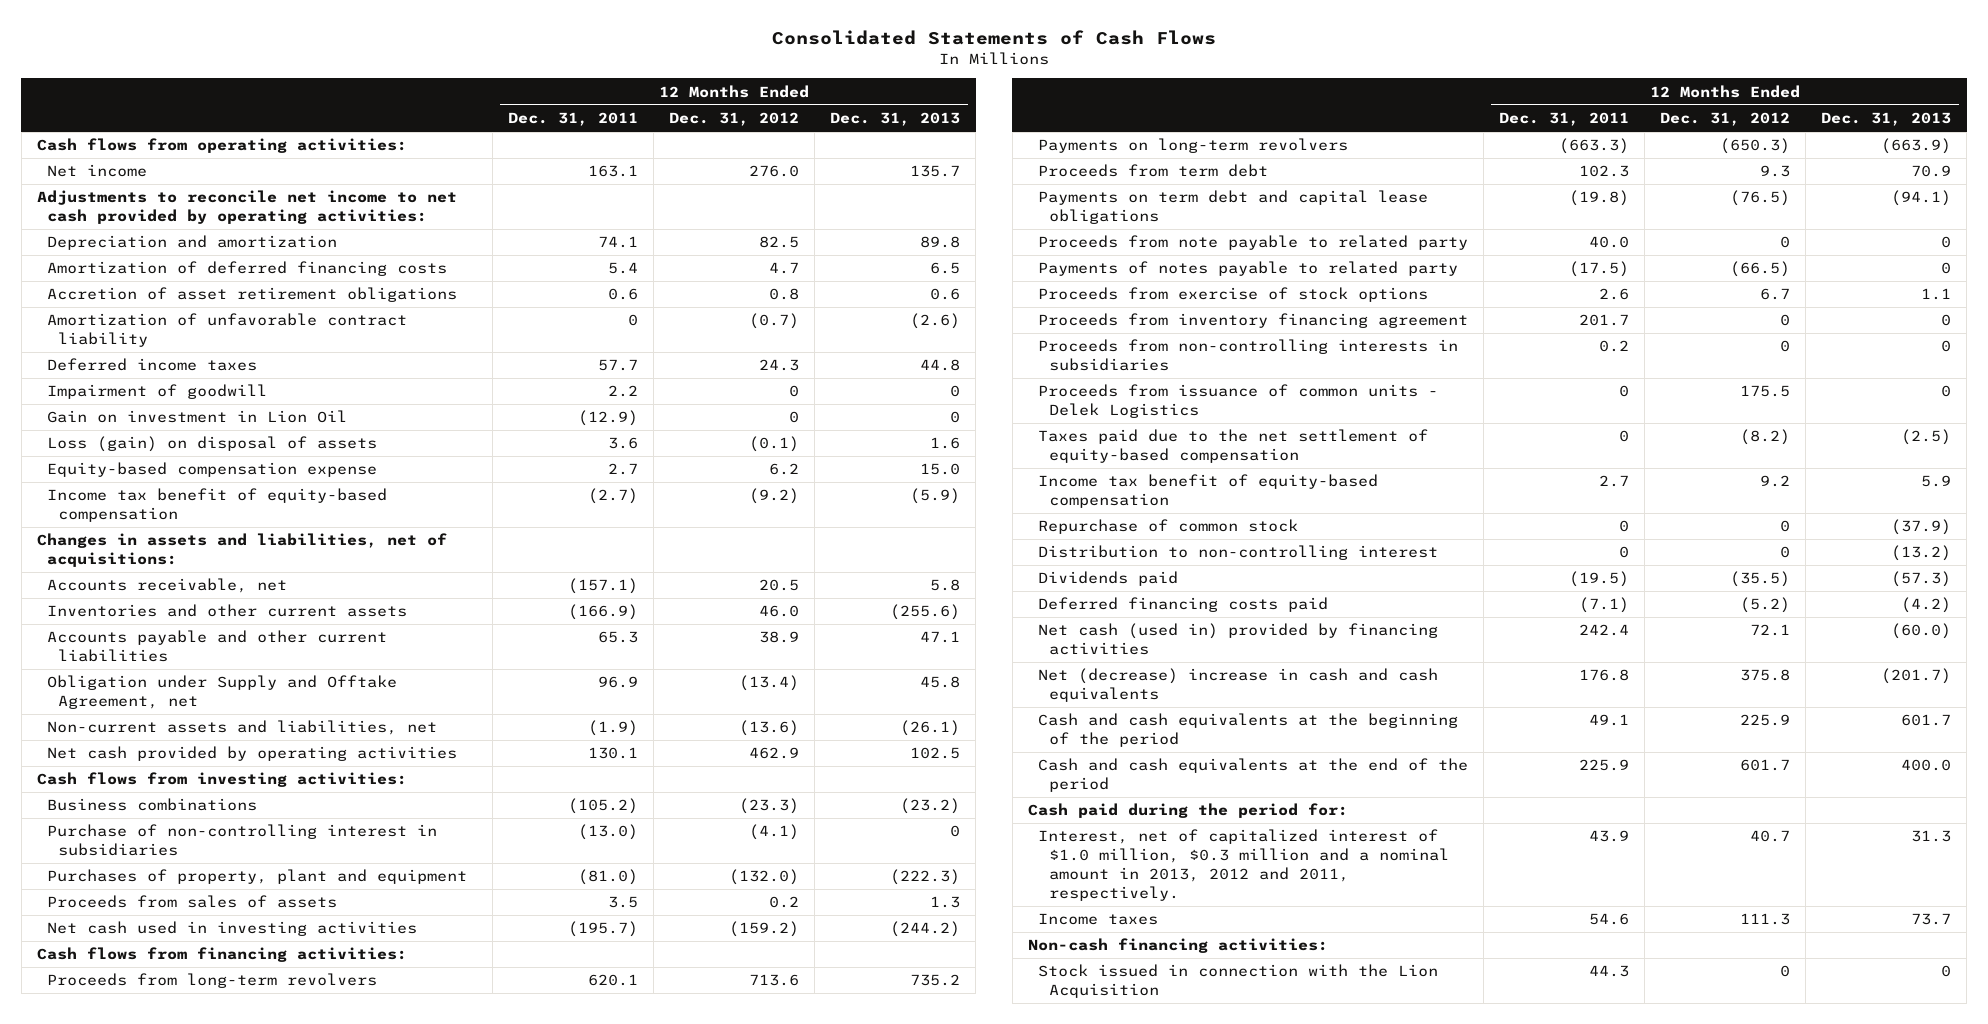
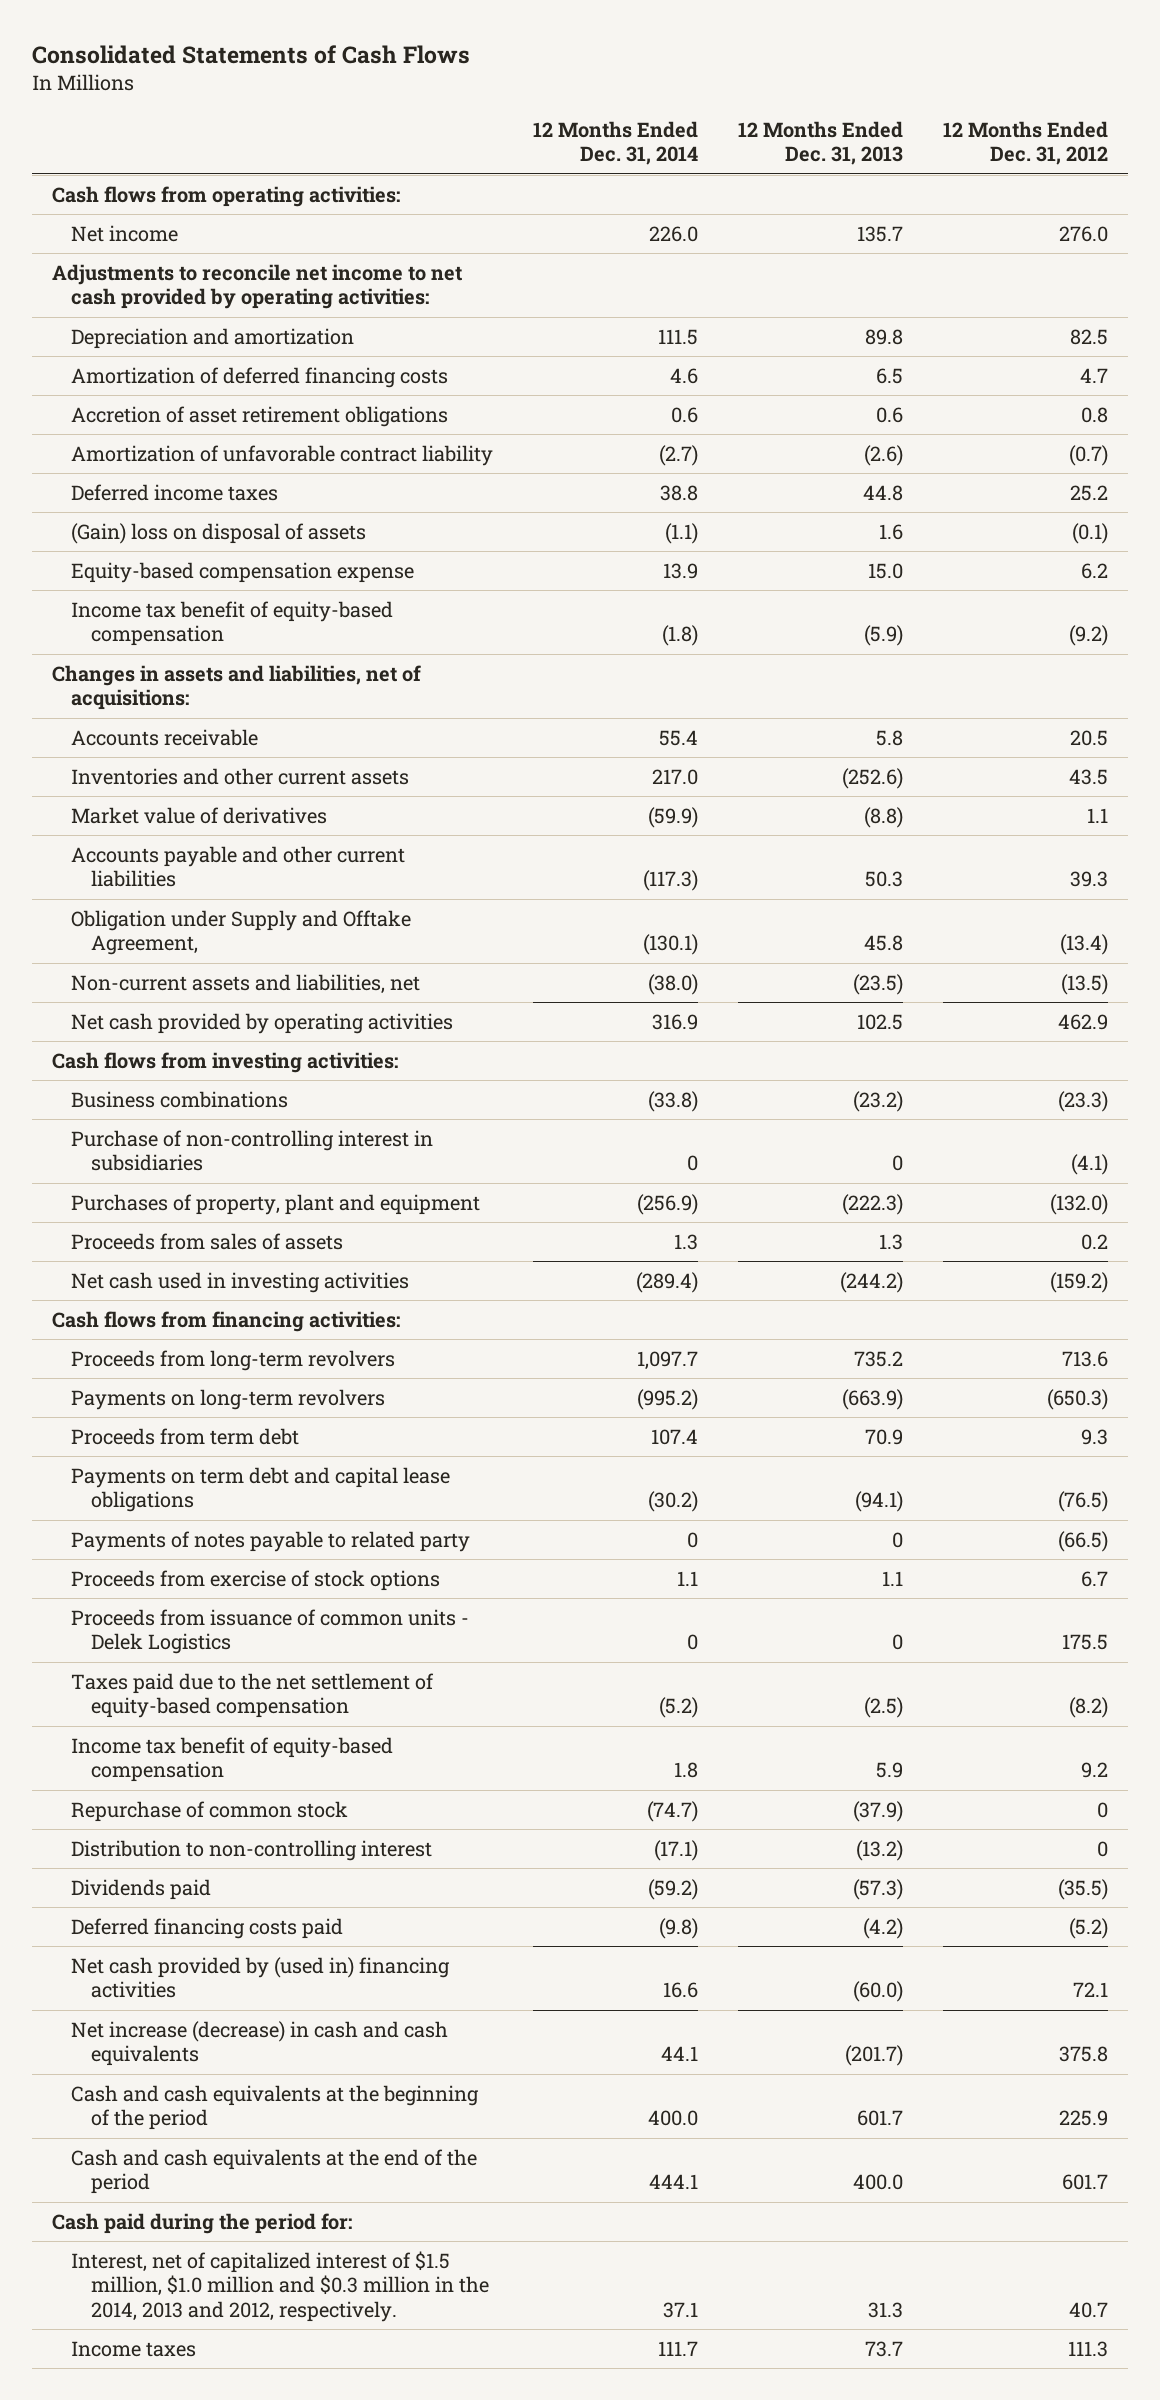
[508,112,639,127] Dec. 31, 2011 -> none
none -> [533,121,699,166] 12 Months Ended Dec. 31, 2014
[47,384,268,400] Impairment of goodwill -> none
[47,410,348,424] Gain on investment in Lion Oil -> none
[759,359,800,372] 24.3 -> [1070,484,1109,501] 25.2
[47,436,378,453] Loss (gain) on disposal of assets -> [71,522,367,544] (Gain) loss on disposal of assets
[47,578,288,594] Accounts receivable, net -> [71,728,259,746] Accounts receivable
[759,605,800,618] 46.0 -> [1069,768,1109,785] 43.5
[890,604,961,621] (255.6) -> [842,767,904,789] (252.6)
none -> [71,806,328,824] Market value of derivatives
[759,631,800,644] 38.9 -> [1070,871,1109,888] 39.3
[920,631,961,644] 47.1 -> [865,871,904,888] 50.3
[47,675,398,710] Obligation under Supply and Offtake Agreement, net -> [71,909,412,956] Obligation under Supply and Offtake Agreement,
[739,720,800,737] (13.6) -> [1061,973,1109,995] (13.5)
[900,720,961,737] (26.1) -> [853,973,904,995] (23.5)
[1038,235,1469,251] Proceeds from note payable to related party -> none
[1038,313,1469,329] Proceeds from inventory financing agreement -> none
[1038,339,1459,372] Proceeds from non-controlling interests in subsidiaries -> none
[1038,623,1439,656] Net cash (used in) provided by financing activities -> [71,1956,451,1999] Net cash provided by (used in) financing activities
[1038,668,1439,703] Net (decrease) increase in cash and cash equivalents -> [71,2020,449,2067] Net increase (decrease) in cash and cash equivalents
[1038,829,1449,902] Interest, net of capitalized interest of $1.0 million, $0.3 million and a nominal amount in 2013, 2012 and 2011, respectively. -> [71,2250,489,2322] Interest, net of capitalized interest of $1.5 million, $1.0 million and $0.3 million in the 2014, 2013 and 2012, respectively.
[1027,938,1328,954] Non-cash financing activities: -> none
[1038,964,1439,999] Stock issued in connection with the Lion Acquisition -> none

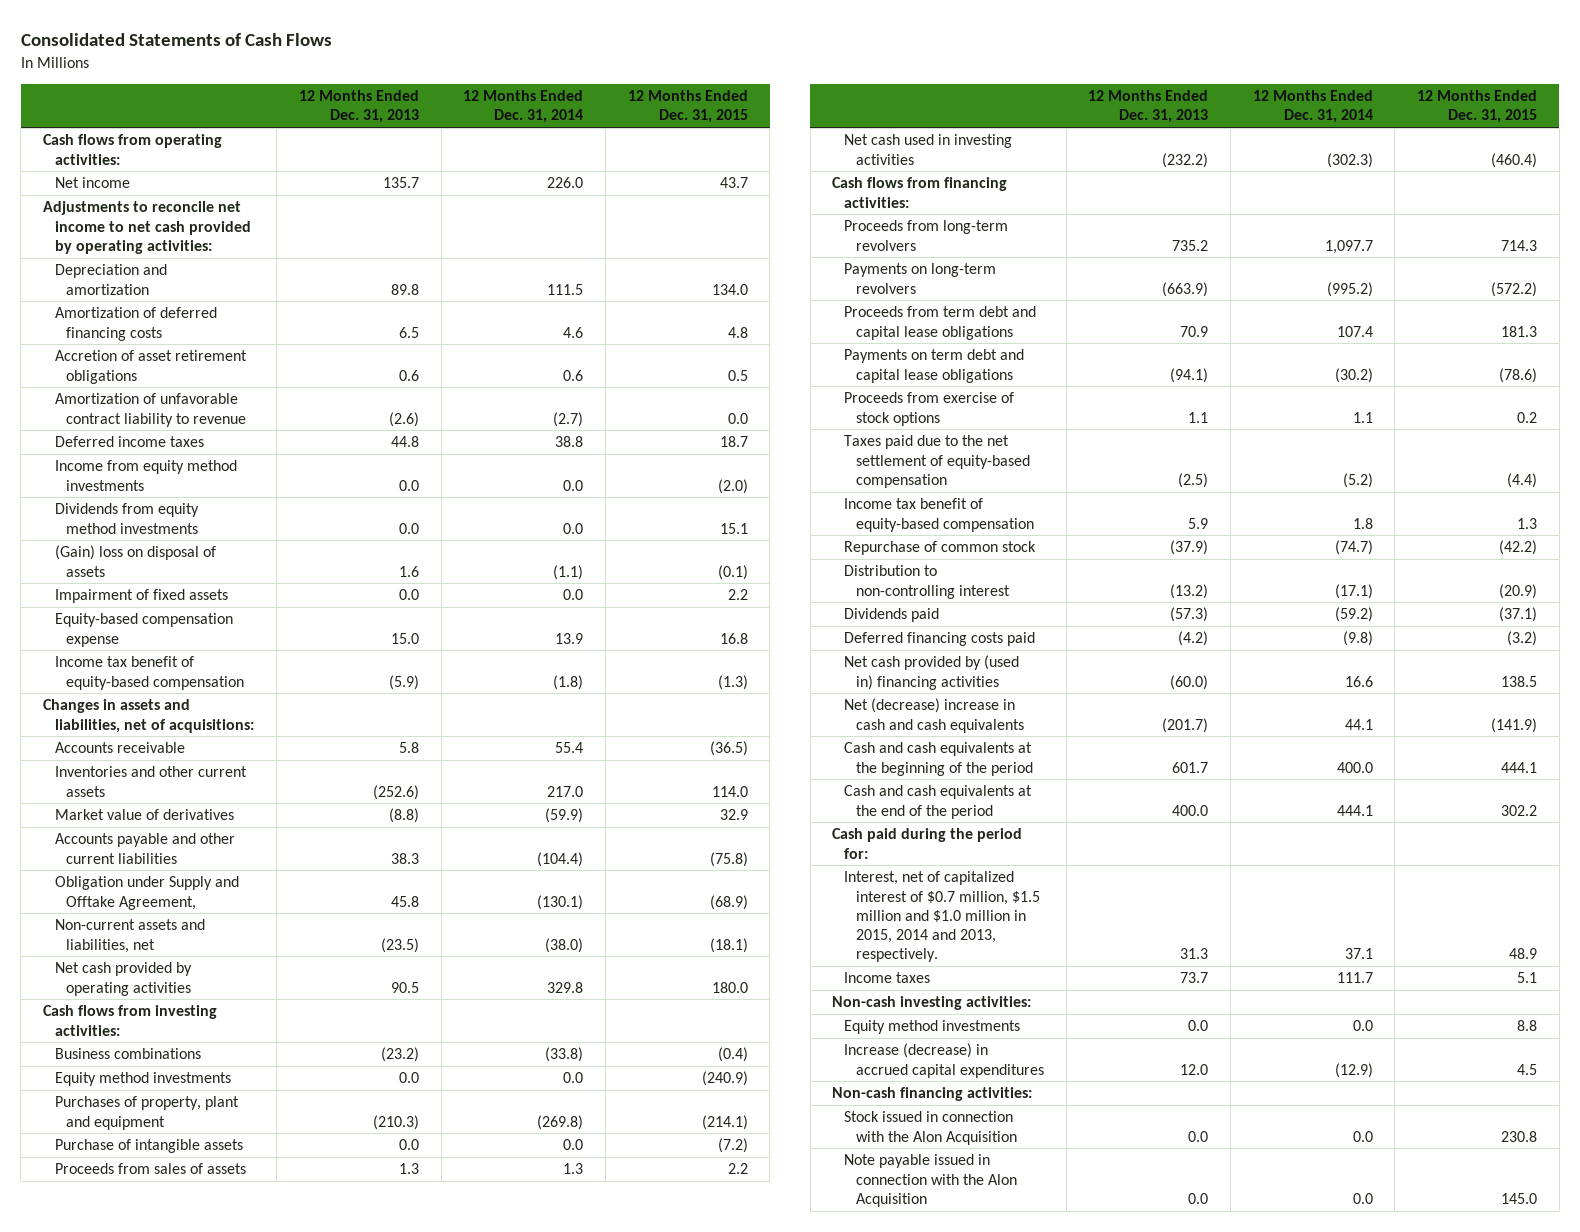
[943,121,1109,166] 12 Months Ended Dec. 31, 2012 -> none
none -> [627,90,748,124] 12 Months Ended Dec. 31, 2015
[71,444,494,466] Amortization of unfavorable contract liability -> [54,393,247,427] Amortization of unfavorable contract liability to revenue
none -> [54,460,237,491] Income from equity method investments
none -> [54,503,199,534] Dividends from equity method investments
none -> [54,589,228,604] Impairment of fixed assets
[643,870,699,892] (117.3) -> [537,851,584,867] (104.4)
[865,871,904,888] 50.3 -> [390,852,419,864] 38.3
[652,1013,699,1030] 316.9 -> [547,981,584,993] 329.8
[857,1013,904,1030] 102.5 -> [390,981,419,993] 90.5
[71,1129,434,1172] Purchase of non-controlling interest in subsidiaries -> none
none -> [54,1072,231,1087] Equity method investments
[637,1193,699,1215] (256.9) -> [537,1114,584,1130] (269.8)
[842,1193,904,1215] (222.3) -> [372,1114,419,1130] (210.3)
none -> [54,1139,243,1154] Purchase of intangible assets
[636,1271,699,1293] (289.4) -> [1326,152,1373,168] (302.3)
[840,1271,904,1293] (244.2) -> [1162,152,1209,168] (232.2)
[71,1427,300,1445] Proceeds from term debt -> [844,306,1037,340] Proceeds from term debt and capital lease obligations
[71,1530,471,1552] Payments of notes payable to related party -> none
[71,1608,470,1655] Proceeds from issuance of common units - Delek Logistics -> none
[71,2020,449,2067] Net increase (decrease) in cash and cash equivalents -> [844,698,1024,733] Net (decrease) increase in cash and cash equivalents
[71,2250,489,2322] Interest, net of capitalized interest of $1.5 million, $1.0 million and $0.3 million in the 2014, 2013 and 2012, respectively. -> [844,871,1040,963] Interest, net of capitalized interest of $0.7 million, $1.5 million and $1.0 million in 2015, 2014 and 2013, respectively.
none -> [832,996,1032,1011] Non-cash investing activities:
none -> [844,1020,1021,1035] Equity method investments
none -> [844,1043,1044,1078] Increase (decrease) in accrued capital expenditures
none -> [832,1087,1033,1102] Non-cash financing activities:
none -> [844,1111,1017,1145] Stock issued in connection with the Alon Acquisition
none -> [844,1154,1017,1207] Note payable issued in connection with the Alon Acquisition

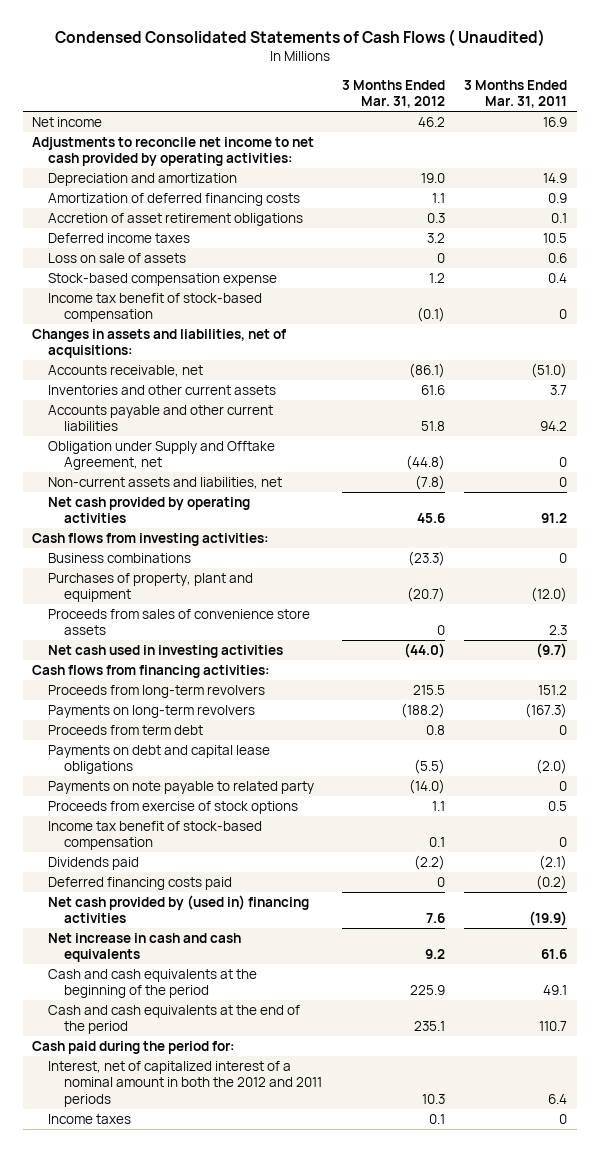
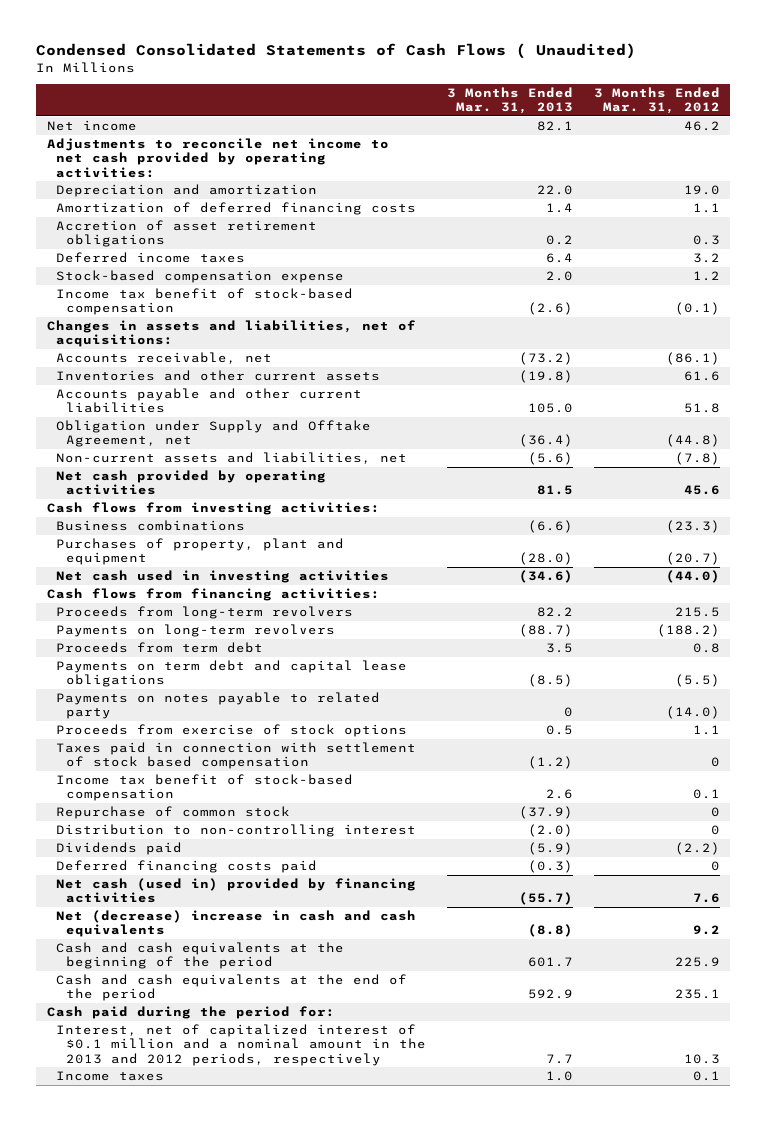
[463,79,567,109] 3 Months Ended Mar. 31, 2011 -> none
none -> [446,86,573,115] 3 Months Ended Mar. 31, 2013
[48,252,187,263] Loss on sale of assets -> none
[48,608,311,636] Proceeds from sales of convenience store assets -> none
[48,744,271,775] Payments on debt and capital lease obligations -> [56,660,408,688] Payments on term debt and capital lease obligations
[48,780,315,794] Payments on note payable to related party -> [56,692,381,720] Payments on notes payable to related party
none -> [56,742,417,770] Taxes paid in connection with settlement of stock based compensation
none -> [56,806,291,820] Repurchase of common stock
none -> [56,824,417,838] Distribution to non-controlling interest
[48,894,310,924] Net cash provided by (used in) financing activities -> [56,878,417,904] Net cash (used in) provided by financing activities
[48,932,242,963] Net increase in cash and cash equivalents -> [56,910,417,938] Net (decrease) increase in cash and cash equivalents
[48,1060,323,1107] Interest, net of capitalized interest of a nominal amount in both the 2012 and 2011 periods -> [56,1024,427,1066] Interest, net of capitalized interest of $0.1 million and a nominal amount in the 2013 and 2012 periods, respectively

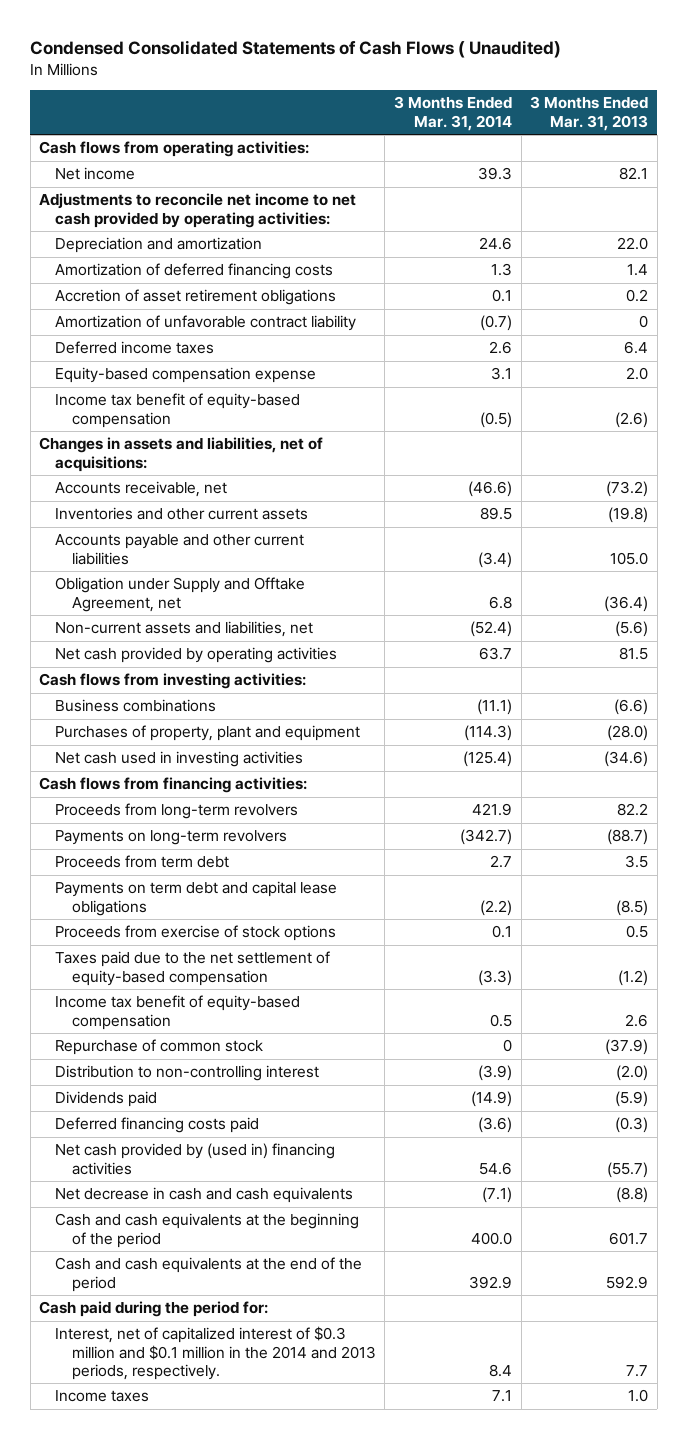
[593,86,720,115] 3 Months Ended Mar. 31, 2012 -> none
none -> [393,96,512,131] 3 Months Ended Mar. 31, 2014
none -> [39,141,310,158] Cash flows from operating activities:
none -> [55,315,357,332] Amortization of unfavorable contract liability
[56,270,345,284] Stock-based compensation expense -> [55,367,317,384] Equity-based compensation expense
[56,288,354,316] Income tax benefit of stock-based compensation -> [55,393,301,428] Income tax benefit of equity-based compensation
[56,692,381,720] Payments on notes payable to related party -> none
[56,742,417,770] Taxes paid in connection with settlement of stock based compensation -> [55,951,331,986] Taxes paid due to the net settlement of equity-based compensation
[56,774,354,802] Income tax benefit of stock-based compensation -> [55,995,301,1030] Income tax benefit of equity-based compensation
[56,878,417,904] Net cash (used in) provided by financing activities -> [55,1143,336,1175] Net cash provided by (used in) financing activities
[56,910,417,938] Net (decrease) increase in cash and cash equivalents -> [55,1187,354,1204] Net decrease in cash and cash equivalents
[56,1024,427,1066] Interest, net of capitalized interest of $0.1 million and a nominal amount in the 2013 and 2012 periods, respectively -> [55,1326,376,1380] Interest, net of capitalized interest of $0.3 million and $0.1 million in the 2014 and 2013 periods, respectively.

